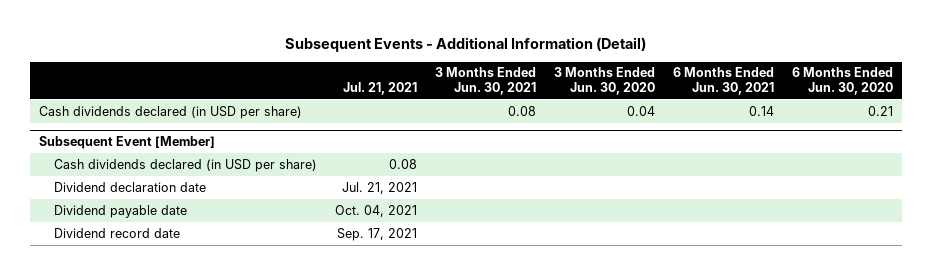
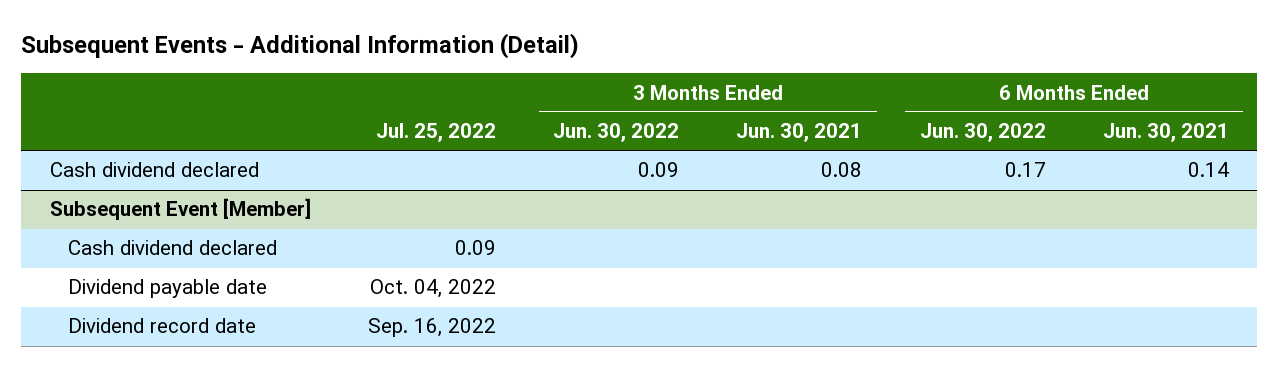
[343,81,418,95] Jul. 21, 2021 -> none
[554,67,656,95] 3 Months Ended Jun. 30, 2020 -> none
[792,67,894,95] 6 Months Ended Jun. 30, 2020 -> none
none -> [376,123,497,143] Jul. 25, 2022
none -> [553,123,680,143] Jun. 30, 2022
none -> [919,123,1046,143] Jun. 30, 2022
[38,105,302,119] Cash dividends declared (in USD per share) -> [50,162,260,178] Cash dividend declared
[54,181,207,192] Dividend declaration date -> none
[54,158,318,172] Cash dividends declared (in USD per share) -> [68,240,278,256] Cash dividend declared

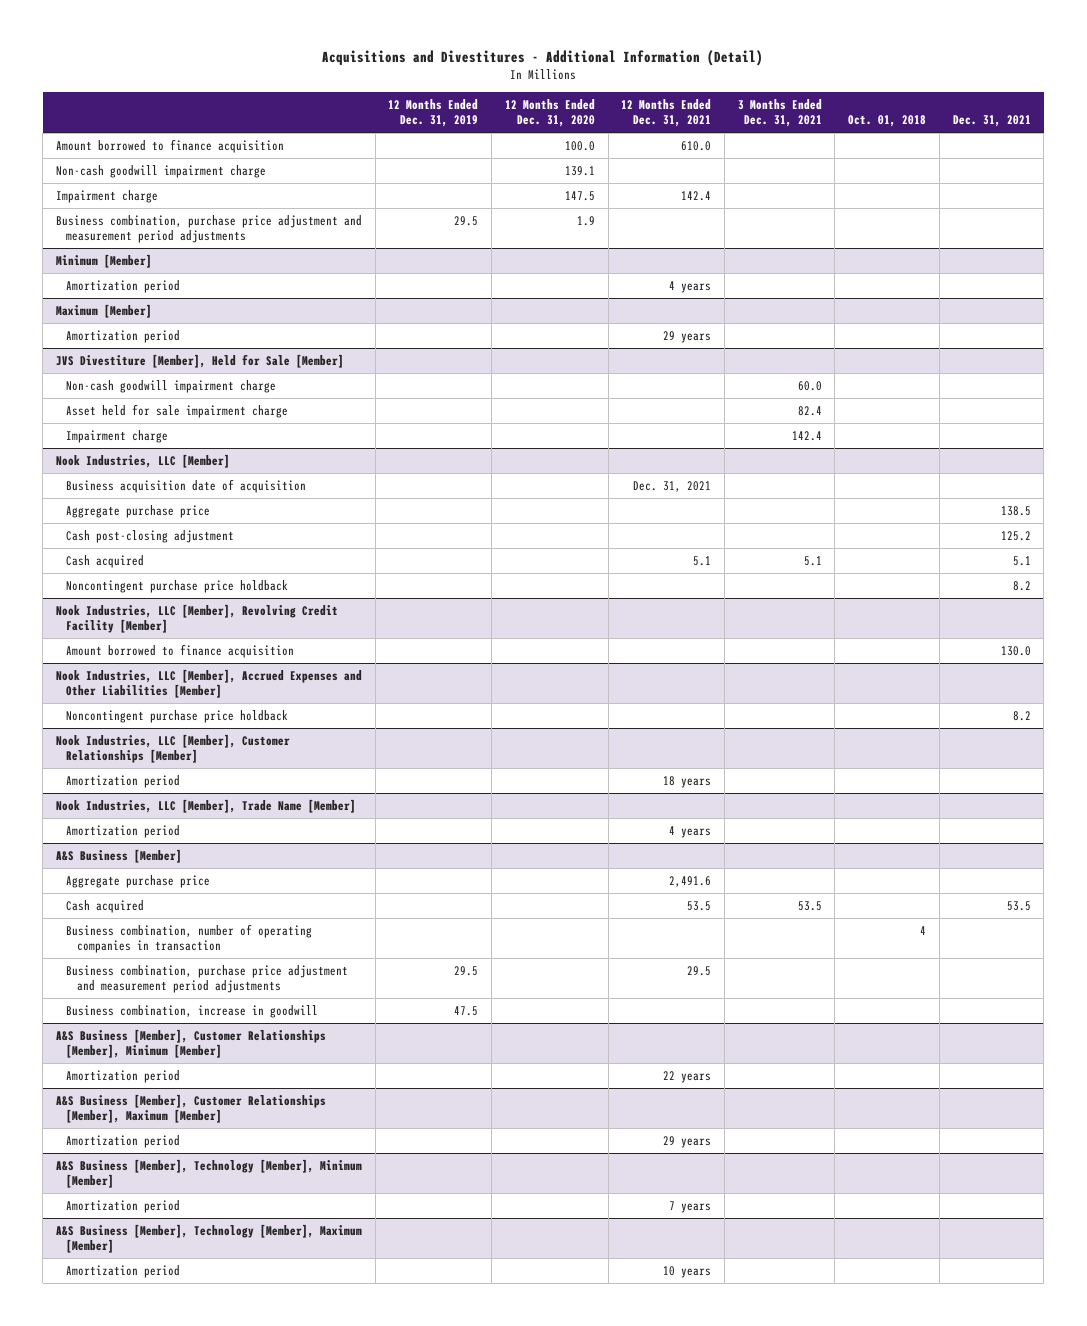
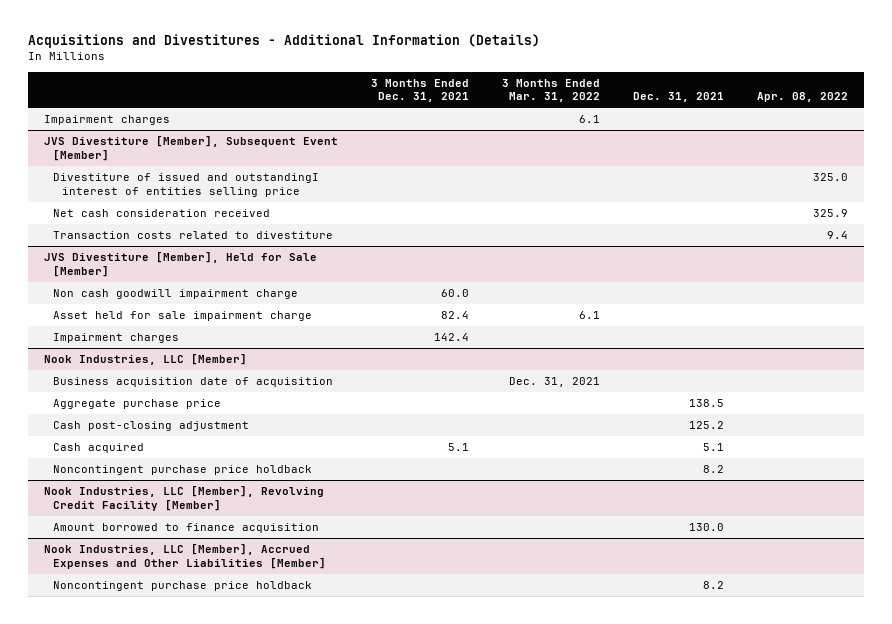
[322,50,764,67] Acquisitions and Divestitures - Additional Information (Detail) -> [27,34,540,49] Acquisitions and Divestitures - Additional Information (Details)
[388,99,479,128] 12 Months Ended Dec. 31, 2019 -> none
[504,99,595,128] 12 Months Ended Dec. 31, 2020 -> none
[621,99,712,128] 12 Months Ended Dec. 31, 2021 -> none
[848,115,927,128] Oct. 01, 2018 -> none
none -> [502,78,601,103] 3 Months Ended Mar. 31, 2022
none -> [756,92,848,103] Apr. 08, 2022
[55,139,284,154] Amount borrowed to finance acquisition -> none
[55,165,266,179] Non-cash goodwill impairment charge -> none
[55,215,362,244] Business combination, purchase price adjustment and measurement period adjustments -> none
[55,254,152,269] Minimum [Member] -> none
[66,280,181,294] Amortization period -> none
[55,304,152,319] Maximum [Member] -> none
[66,330,181,344] Amortization period -> none
[55,190,158,204] Impairment charge -> [44,115,171,126] Impairment charges
none -> [44,136,339,161] JVS Divestiture [Member], Subsequent Event [Member]
none -> [53,173,320,197] Divestiture of issued and outstandingI interest of entities selling price
none -> [53,209,271,218] Net cash consideration received
none -> [53,231,334,240] Transaction costs related to divestiture
[66,380,277,394] Non-cash goodwill impairment charge -> [53,289,299,300] Non cash goodwill impairment charge
[66,430,169,444] Impairment charge -> [53,333,180,344] Impairment charges
[55,734,290,764] Nook Industries, LLC [Member], Customer Relationships [Member] -> none
[66,775,181,789] Amortization period -> none
[55,799,356,814] Nook Industries, LLC [Member], Trade Name [Member] -> none
[66,825,181,839] Amortization period -> none
[55,849,182,864] A&S Business [Member] -> none
[66,875,211,889] Aggregate purchase price -> none
[66,900,145,914] Cash acquired -> none
[66,924,313,954] Business combination, number of operating companies in transaction -> none
[66,965,349,994] Business combination, purchase price adjustment and measurement period adjustments -> none
[66,1005,319,1019] Business combination, increase in goodwill -> none
[55,1029,326,1059] A&S Business [Member], Customer Relationships [Member], Minimum [Member] -> none
[66,1070,181,1084] Amortization period -> none
[55,1094,326,1124] A&S Business [Member], Customer Relationships [Member], Maximum [Member] -> none
[66,1135,181,1149] Amortization period -> none
[55,1159,362,1189] A&S Business [Member], Technology [Member], Minimum [Member] -> none
[66,1200,181,1214] Amortization period -> none
[55,1224,362,1254] A&S Business [Member], Technology [Member], Maximum [Member] -> none
[66,1265,181,1279] Amortization period -> none

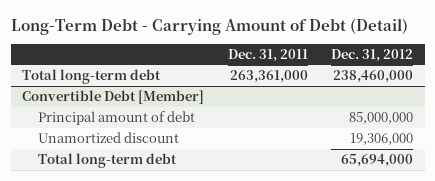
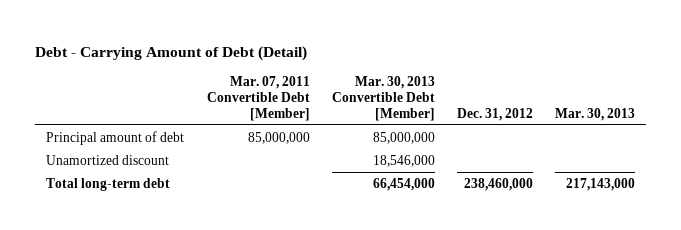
[10,17,408,35] Long-Term Debt - Carrying Amount of Debt (Detail) -> [35,45,308,61] Debt - Carrying Amount of Debt (Detail)
[227,48,308,62] Dec. 31, 2011 -> none
none -> [206,75,310,121] Mar. 07, 2011 Convertible Debt [Member]
none -> [331,75,435,121] Mar. 30, 2013 Convertible Debt [Member]
none -> [554,107,635,121] Mar. 30, 2013
none -> [46,130,185,145] Principal amount of debt
none -> [46,154,170,165] Unamortized discount
[22,90,205,105] Convertible Debt [Member] -> none
[38,111,196,126] Principal amount of debt -> none
[38,132,180,144] Unamortized discount -> none
[38,153,178,169] Total long-term debt -> none

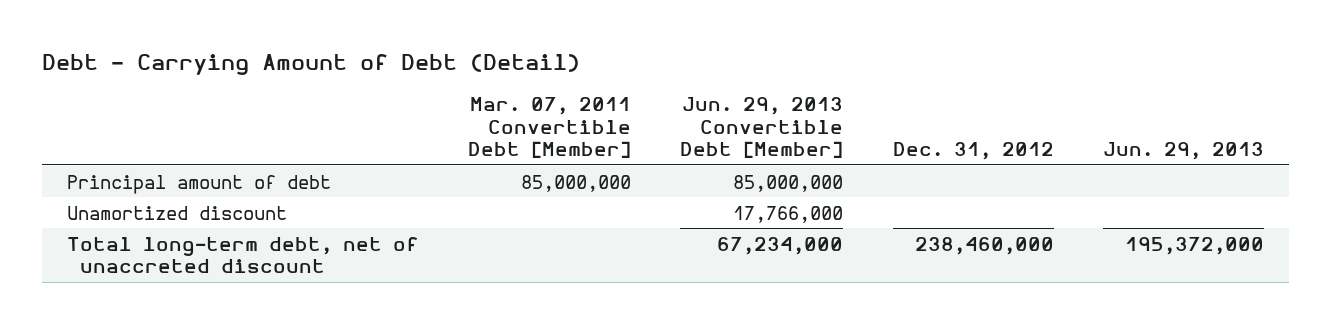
[331,75,435,121] Mar. 30, 2013 Convertible Debt [Member] -> none
[554,107,635,121] Mar. 30, 2013 -> none
none -> [680,97,844,159] Jun. 29, 2013 Convertible Debt [Member]
none -> [1103,142,1265,161] Jun. 29, 2013
[46,177,171,191] Total long-term debt -> [66,236,419,274] Total long-term debt, net of unaccreted discount

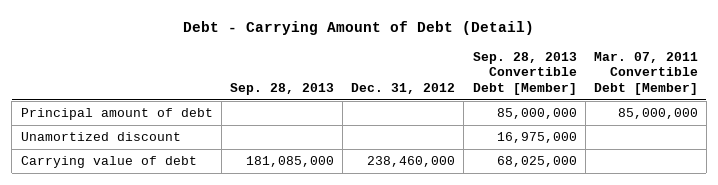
[680,97,844,159] Jun. 29, 2013 Convertible Debt [Member] -> none
[1103,142,1265,161] Jun. 29, 2013 -> none
none -> [229,82,334,95] Sep. 28, 2013
none -> [472,51,577,95] Sep. 28, 2013 Convertible Debt [Member]
[66,236,419,274] Total long-term debt, net of unaccreted discount -> [20,156,197,169] Carrying value of debt

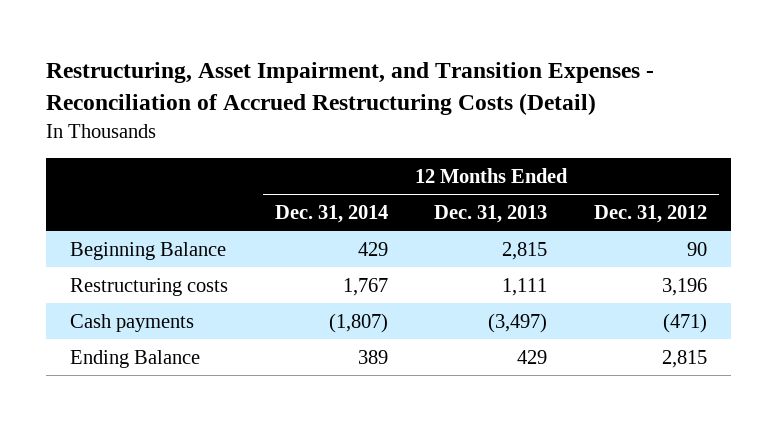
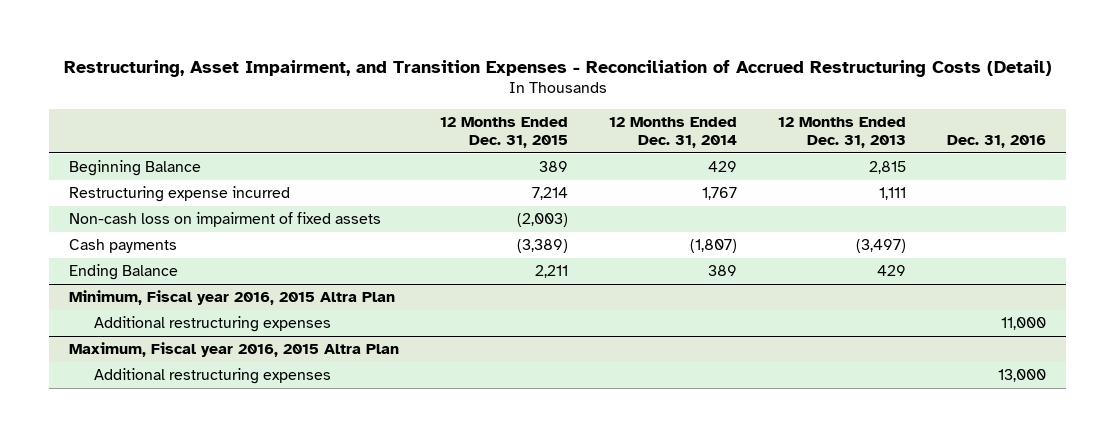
[594,204,708,223] Dec. 31, 2012 -> none
none -> [440,116,569,149] 12 Months Ended Dec. 31, 2015
none -> [946,135,1046,149] Dec. 31, 2016
[69,277,228,296] Restructuring costs -> [69,186,291,203] Restructuring expense incurred
none -> [69,212,382,228] Non-cash loss on impairment of fixed assets
none -> [69,290,396,306] Minimum, Fiscal year 2016, 2015 Altra Plan
none -> [93,316,331,333] Additional restructuring expenses
none -> [69,342,400,358] Maximum, Fiscal year 2016, 2015 Altra Plan
none -> [93,368,331,385] Additional restructuring expenses

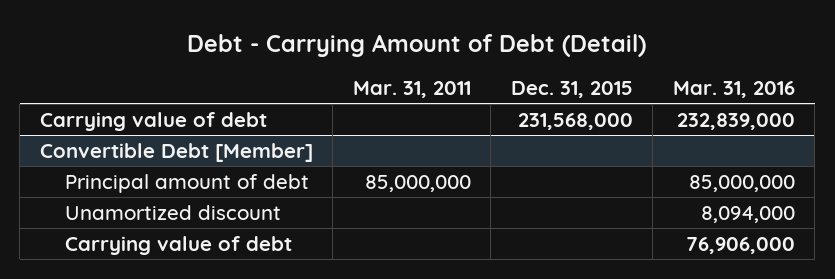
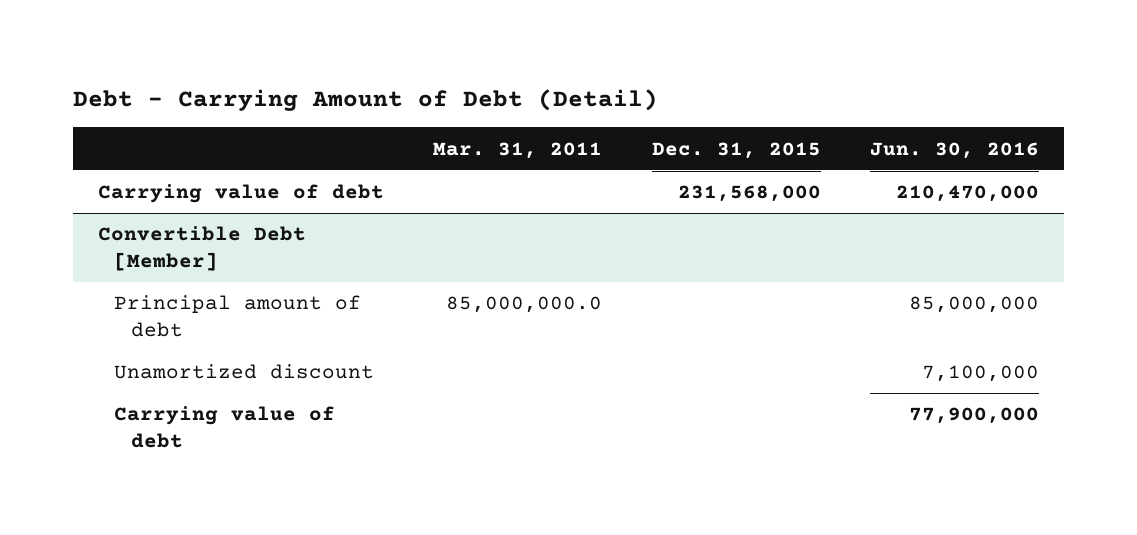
[672,81,795,99] Mar. 31, 2016 -> none
none -> [869,141,1039,159] Jun. 30, 2016
[364,174,471,192] 85,000,000 -> [446,296,603,314] 85,000,000.0

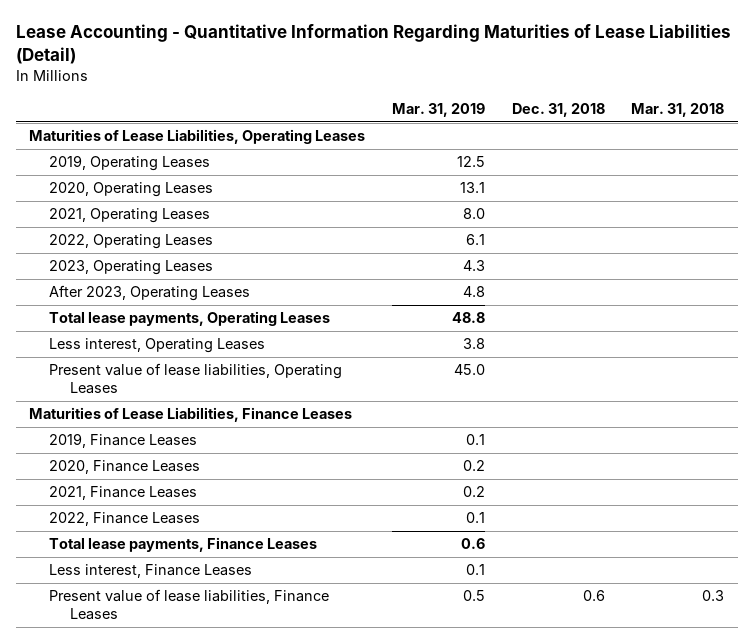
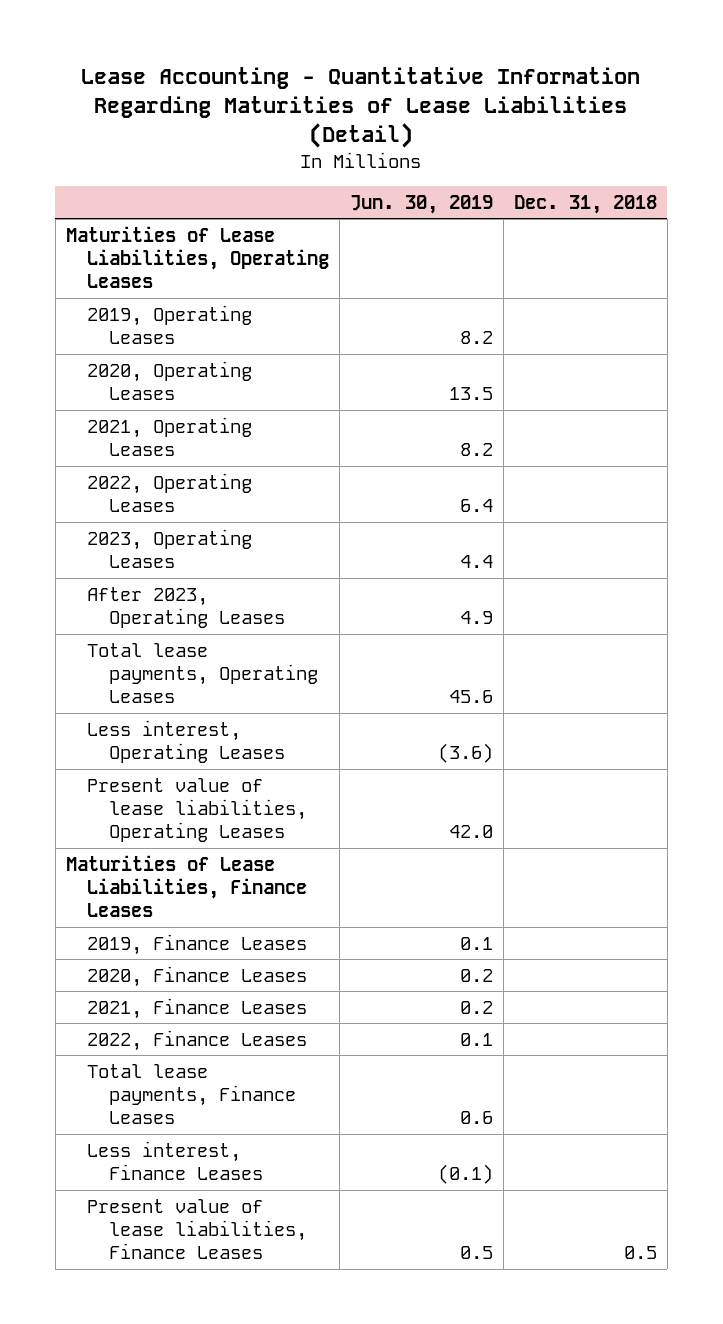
[391,102,485,117] Mar. 31, 2019 -> none
[631,102,725,117] Mar. 31, 2018 -> none
none -> [350,194,494,214] Jun. 30, 2019
[582,590,605,602] 0.6 -> [623,1246,657,1260] 0.5

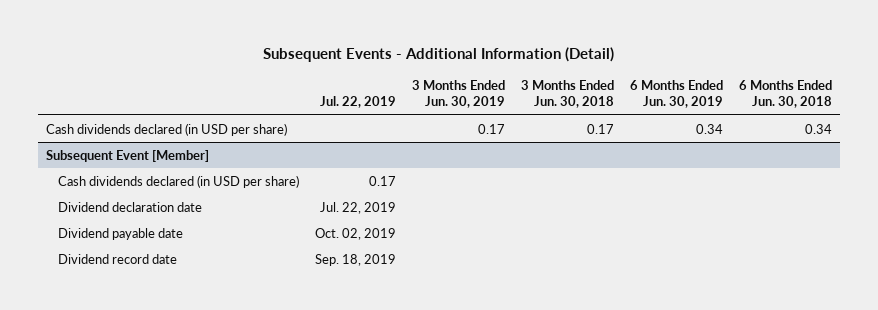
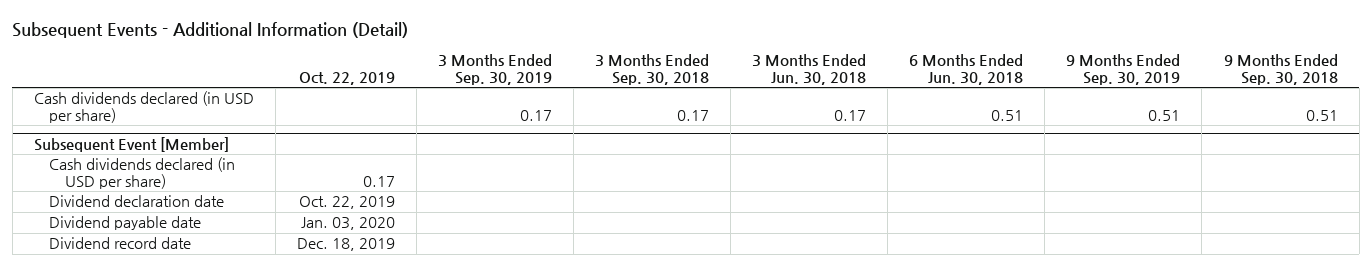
[320,96,397,109] Jul. 22, 2019 -> none
[412,79,506,109] 3 Months Ended Jun. 30, 2019 -> none
[629,79,723,109] 6 Months Ended Jun. 30, 2019 -> none
none -> [298,71,395,85] Oct. 22, 2019
none -> [437,53,552,85] 3 Months Ended Sep. 30, 2019
none -> [595,53,710,85] 3 Months Ended Sep. 30, 2018
none -> [1066,53,1181,85] 9 Months Ended Sep. 30, 2019
none -> [1223,53,1338,85] 9 Months Ended Sep. 30, 2018
[804,123,832,134] 0.34 -> [991,110,1024,122] 0.51

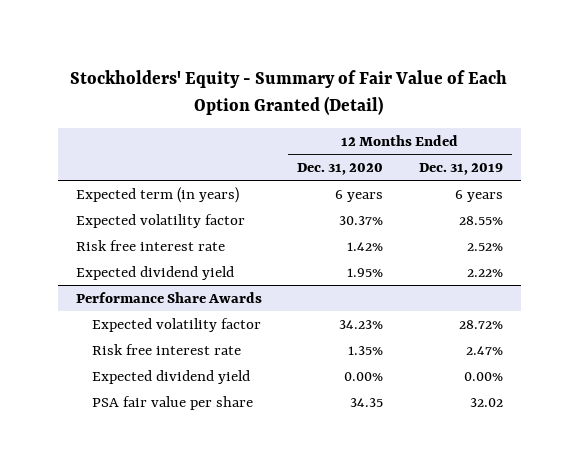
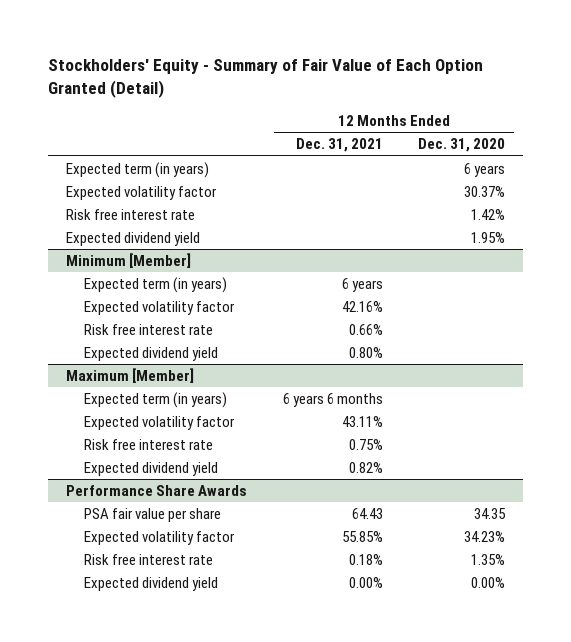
[419,163,504,176] Dec. 31, 2019 -> none
none -> [295,138,383,153] Dec. 31, 2021
none -> [65,252,191,268] Minimum [Member]
none -> [83,276,227,293] Expected term (in years)
none -> [83,300,235,315] Expected volatility factor
none -> [83,323,213,335] Risk free interest rate
none -> [83,346,218,361] Expected dividend yield
none -> [65,367,194,383] Maximum [Member]
none -> [83,391,227,408] Expected term (in years)
none -> [83,415,235,430] Expected volatility factor
none -> [83,438,213,450] Risk free interest rate
none -> [83,461,218,476] Expected dividend yield
[91,395,253,410] PSA fair value per share -> [83,507,221,522] PSA fair value per share

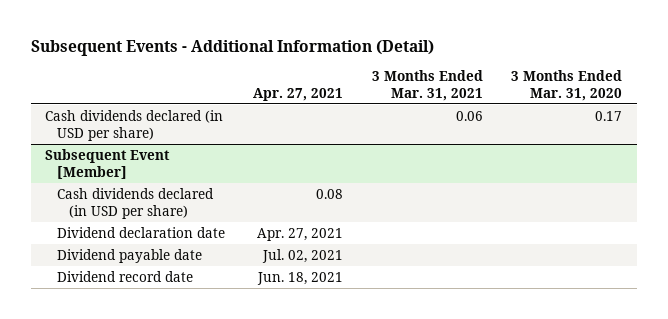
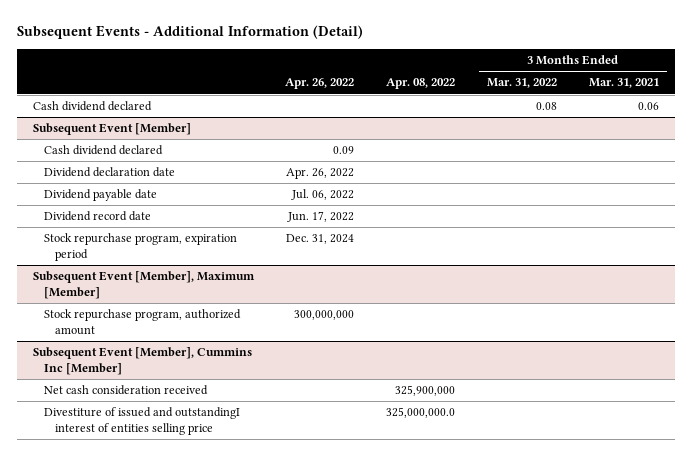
[253,87,344,101] Apr. 27, 2021 -> none
[511,69,623,101] 3 Months Ended Mar. 31, 2020 -> none
none -> [285,78,355,90] Apr. 26, 2022
none -> [386,78,456,90] Apr. 08, 2022
none -> [487,78,558,89] Mar. 31, 2022
[45,109,224,141] Cash dividends declared (in USD per share) -> [32,101,152,112] Cash dividend declared
[56,187,214,219] Cash dividends declared (in USD per share) -> [43,145,163,156] Cash dividend declared
none -> [43,233,237,261] Stock repurchase program, expiration period
none -> [32,271,255,299] Subsequent Event [Member], Maximum [Member]
none -> [43,309,241,335] Stock repurchase program, authorized amount
none -> [32,347,252,375] Subsequent Event [Member], Cummins Inc [Member]
none -> [43,385,208,396] Net cash consideration received
none -> [43,407,240,435] Divestiture of issued and outstandingI interest of entities selling price

